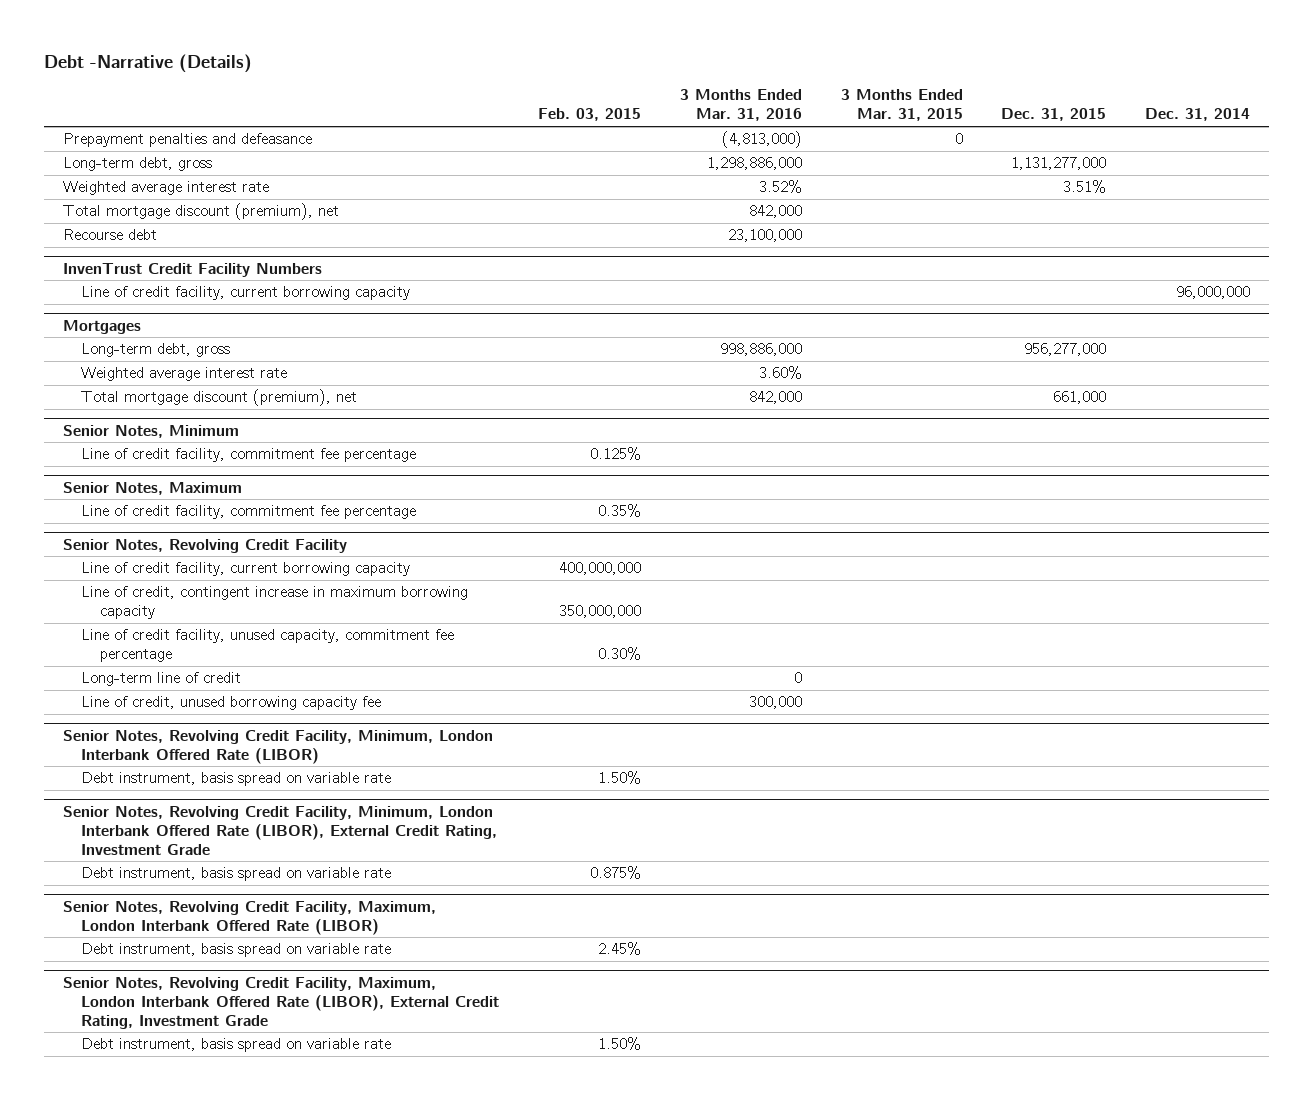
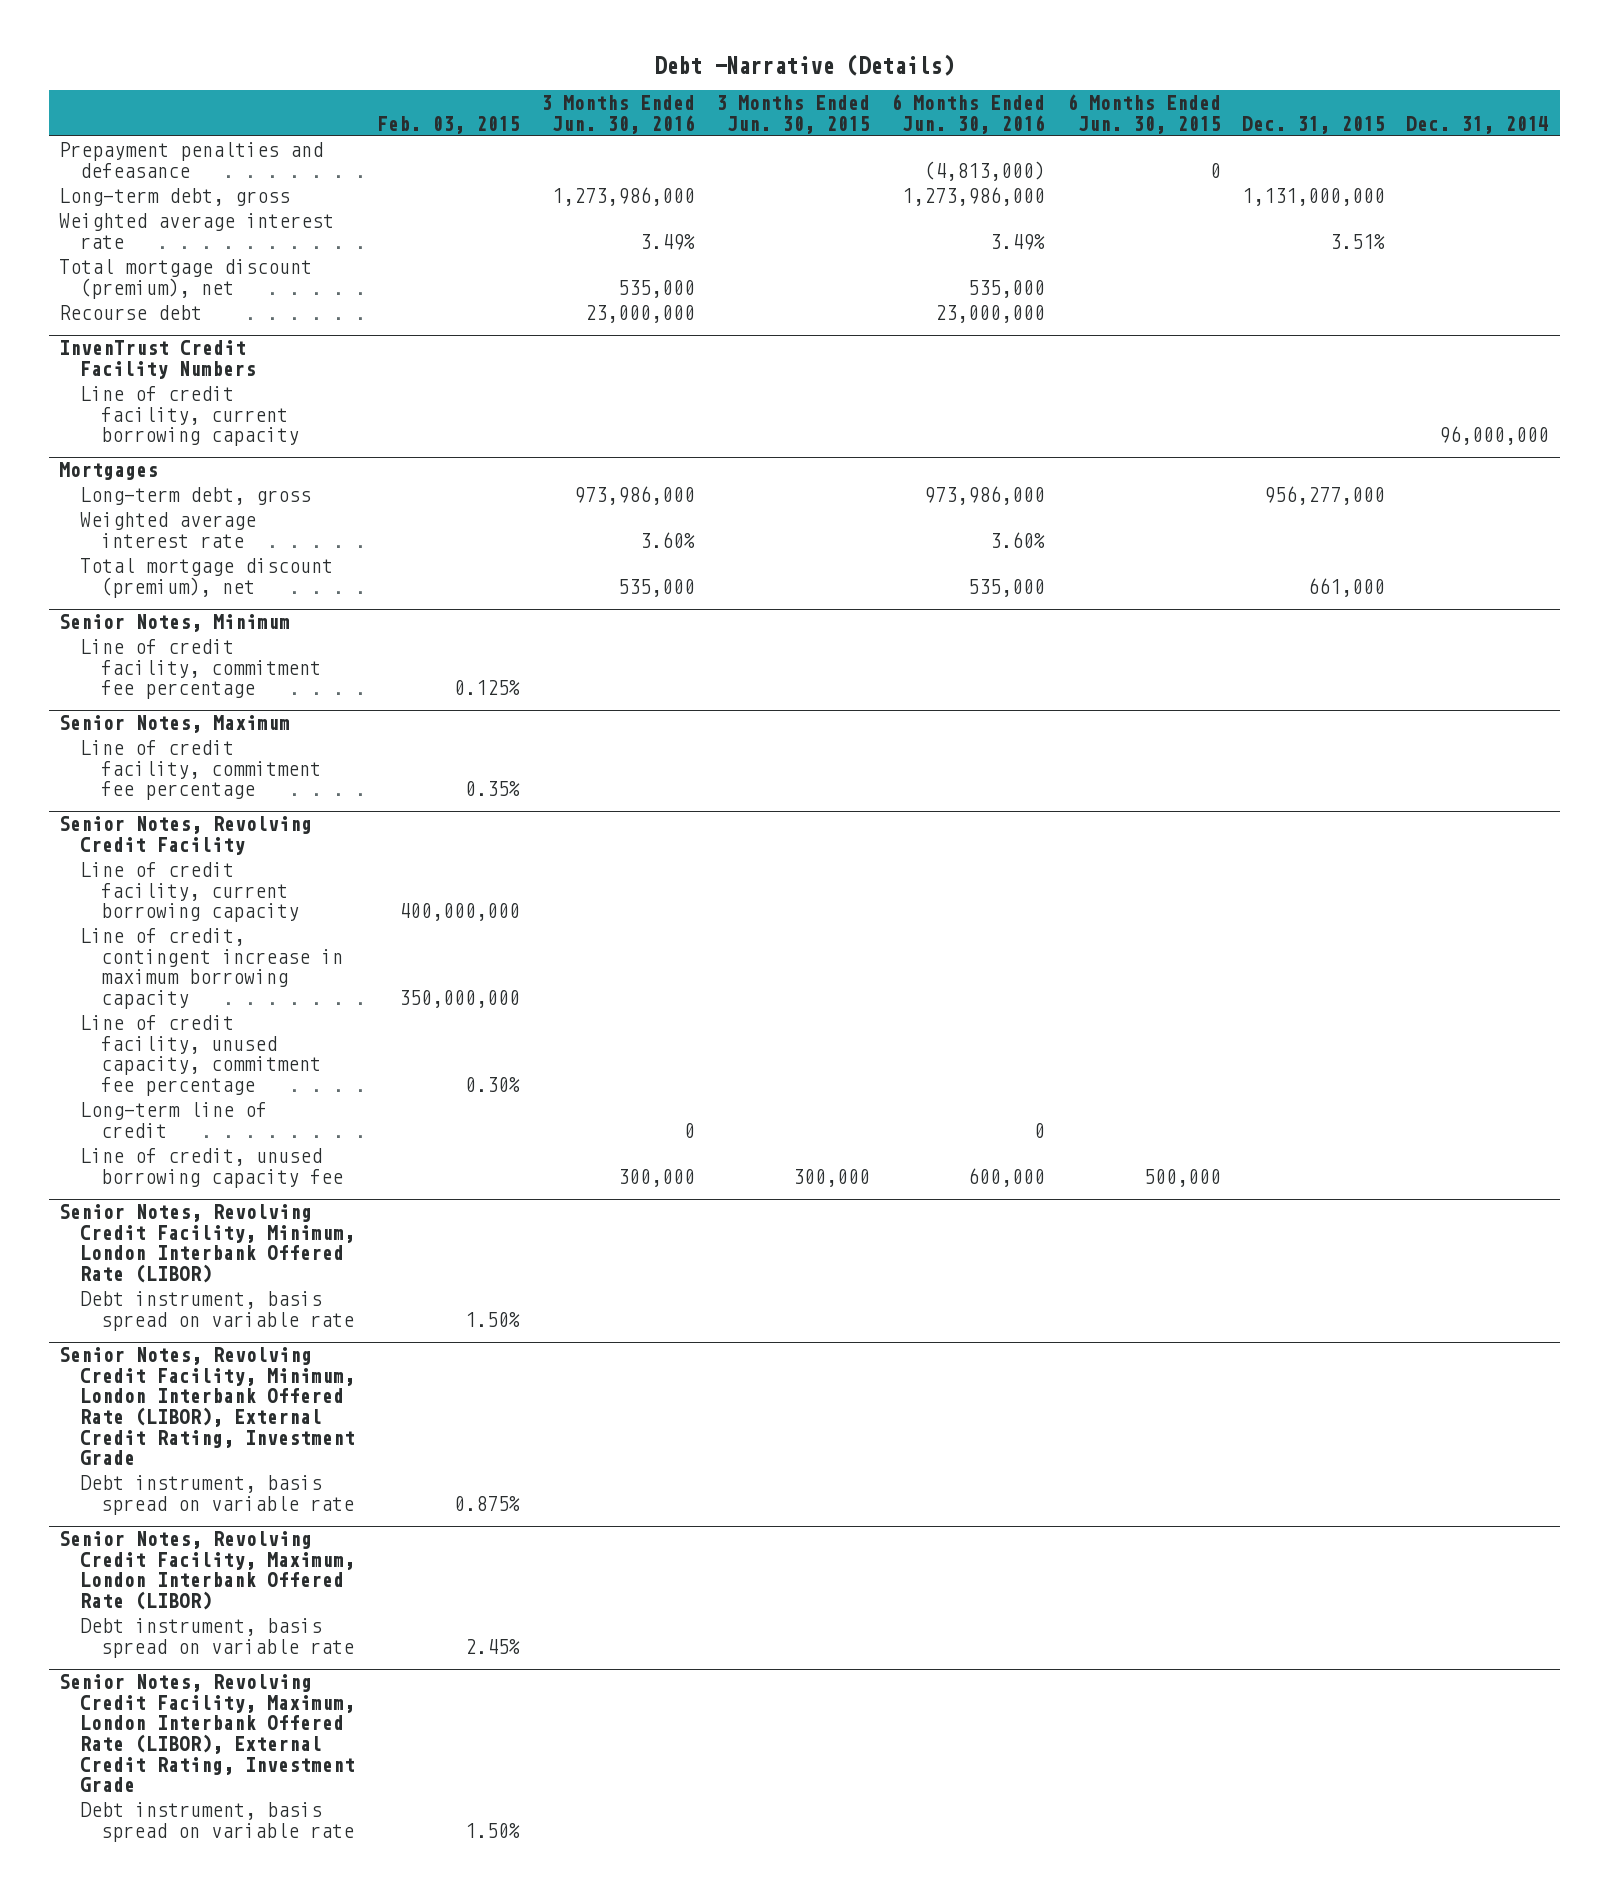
[679,89,802,122] 3 Months Ended Mar. 31, 2016 -> none
[840,89,963,122] 3 Months Ended Mar. 31, 2015 -> none
none -> [540,95,695,134] 3 Months Ended Jun. 30, 2016
none -> [716,95,871,134] 3 Months Ended Jun. 30, 2015
none -> [891,94,1046,134] 6 Months Ended Jun. 30, 2016
none -> [1066,94,1221,134] 6 Months Ended Jun. 30, 2015
[1011,157,1107,171] 1,131,277,000 -> [1241,188,1385,207] 1,131,000,000

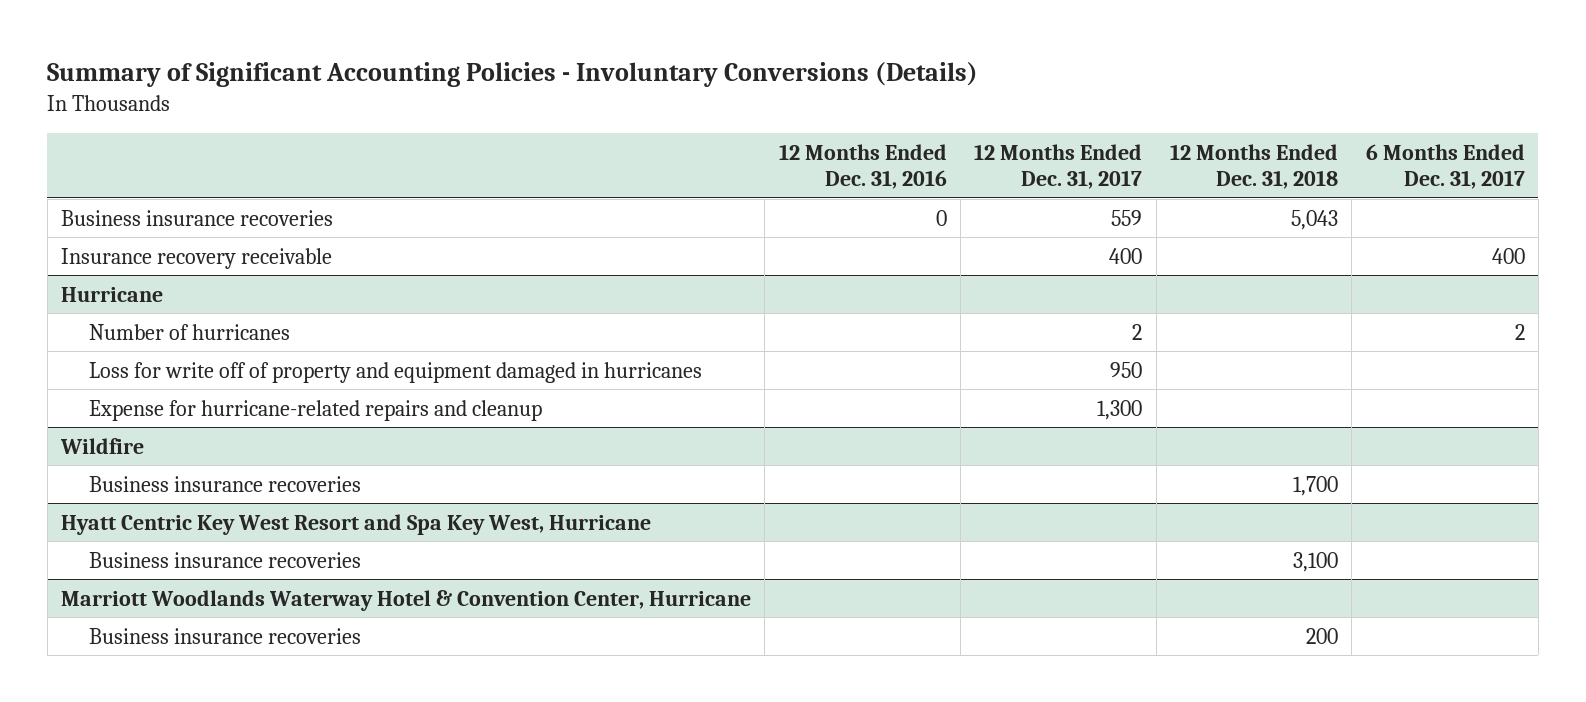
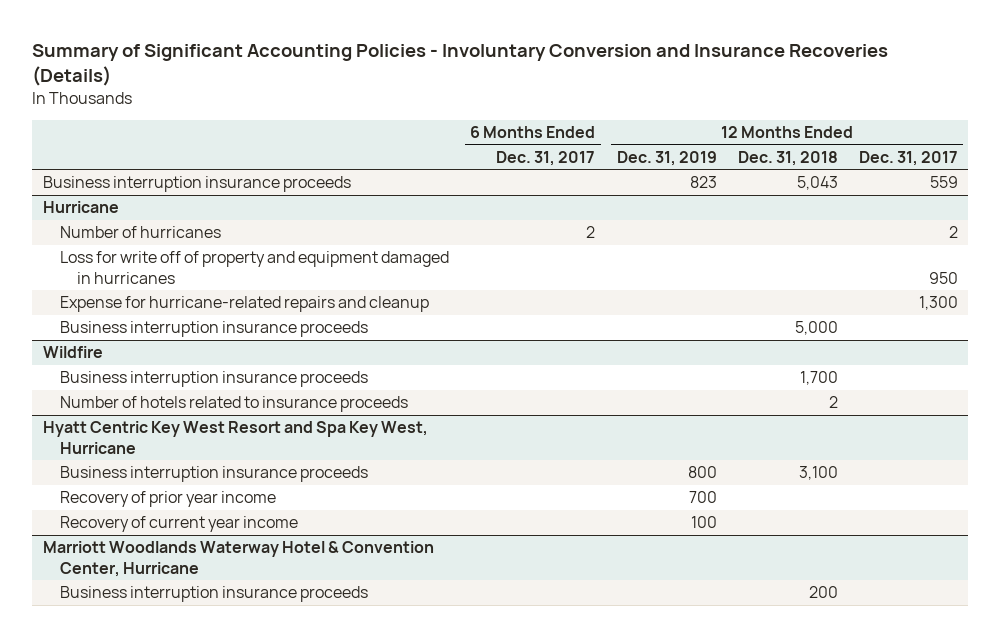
[47,62,979,88] Summary of Significant Accounting Policies - Involuntary Conversions (Details) -> [32,44,889,86] Summary of Significant Accounting Policies - Involuntary Conversion and Insurance Recoveries (Details)
[778,143,947,190] 12 Months Ended Dec. 31, 2016 -> none
none -> [616,150,717,166] Dec. 31, 2019
[61,247,333,269] Insurance recovery receivable -> none
[61,209,334,226] Business insurance recoveries -> [42,176,351,193] Business interruption insurance proceeds
none -> [60,321,369,338] Business interruption insurance proceeds
[89,475,362,492] Business insurance recoveries -> [60,371,369,388] Business interruption insurance proceeds
none -> [60,396,409,413] Number of hotels related to insurance proceeds
[89,551,362,568] Business insurance recoveries -> [60,466,369,483] Business interruption insurance proceeds
none -> [60,491,277,508] Recovery of prior year income
none -> [60,516,299,533] Recovery of current year income
[89,627,362,644] Business insurance recoveries -> [60,586,369,603] Business interruption insurance proceeds

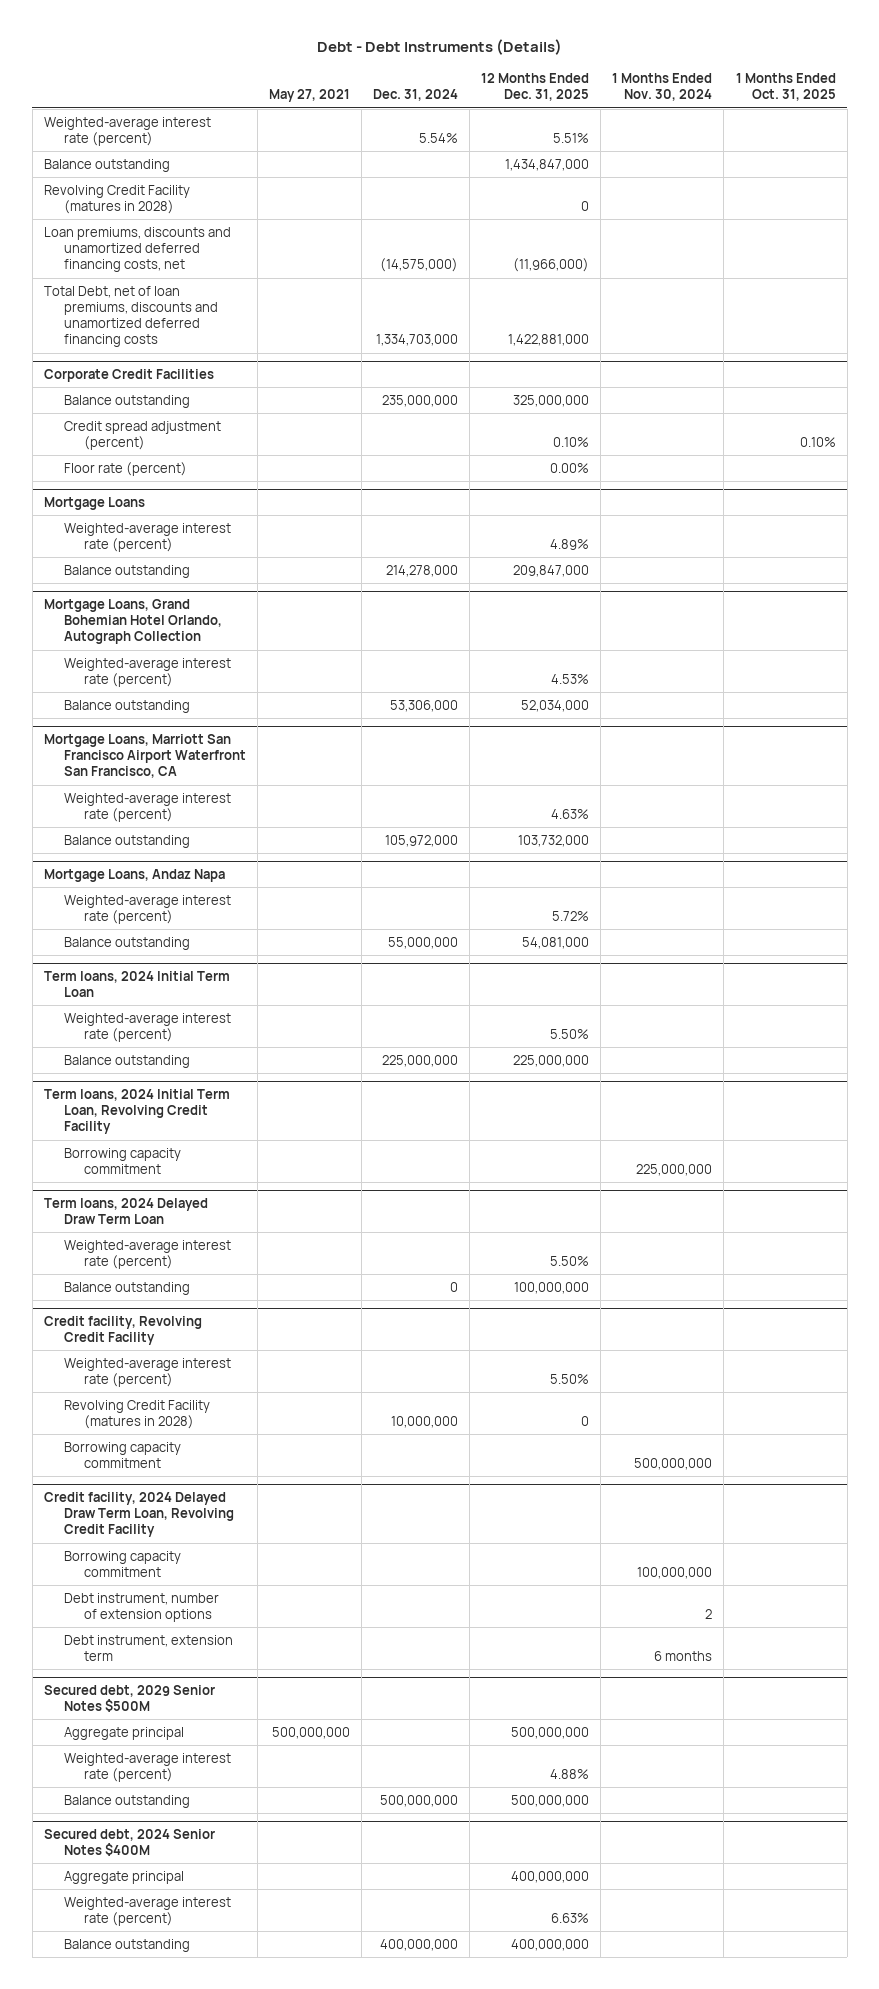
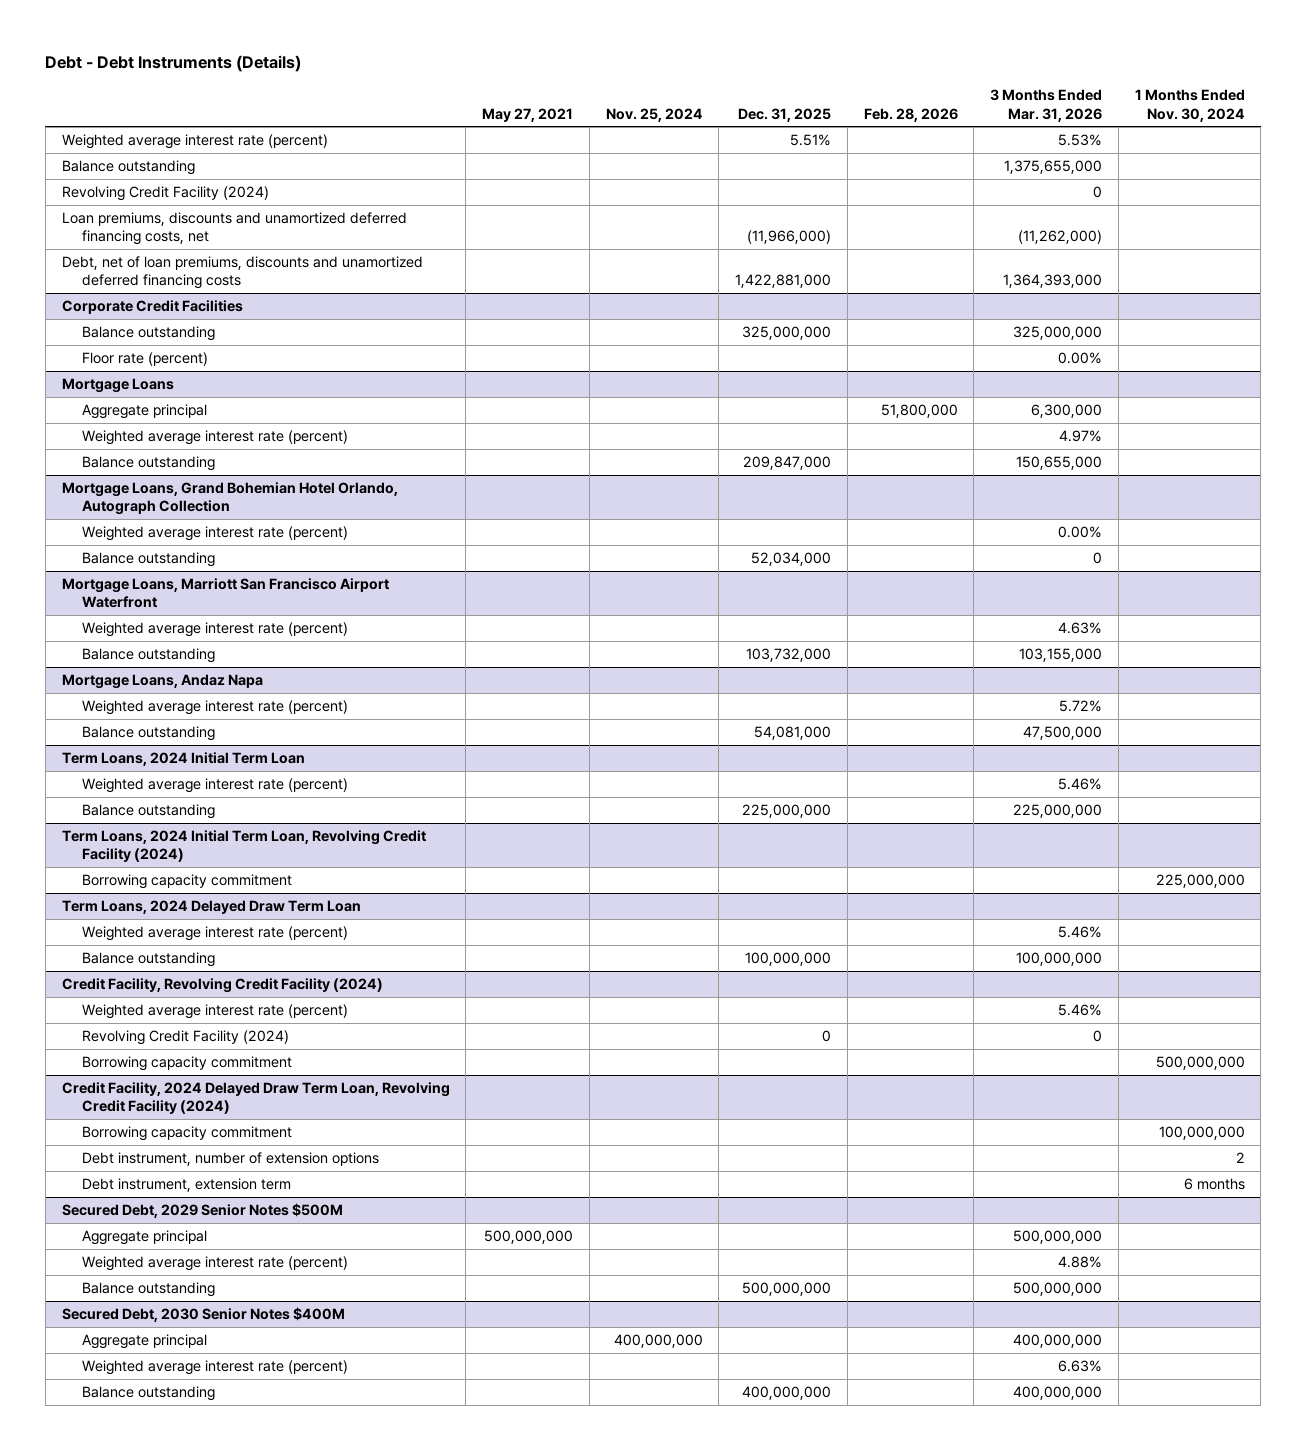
[373,89,459,102] Dec. 31, 2024 -> none
[481,73,590,102] 12 Months Ended Dec. 31, 2025 -> none
[735,73,836,102] 1 Months Ended Oct. 31, 2025 -> none
none -> [605,107,703,122] Nov. 25, 2024
none -> [738,107,832,122] Dec. 31, 2025
none -> [863,107,958,122] Feb. 28, 2026
none -> [990,89,1103,122] 3 Months Ended Mar. 31, 2026
[43,116,211,147] Weighted-average interest rate (percent) -> [61,134,328,150] Weighted average interest rate (percent)
[43,184,190,215] Revolving Credit Facility (matures in 2028) -> [61,186,269,202] Revolving Credit Facility (2024)
[43,285,218,348] Total Debt, net of loan premiums, discounts and unamortized deferred financing costs -> [61,256,423,290] Debt, net of loan premiums, discounts and unamortized deferred financing costs
[63,420,221,451] Credit spread adjustment (percent) -> none
none -> [82,404,208,420] Aggregate principal
[63,522,231,553] Weighted-average interest rate (percent) -> [82,430,349,446] Weighted average interest rate (percent)
[63,657,231,688] Weighted-average interest rate (percent) -> [82,526,349,542] Weighted average interest rate (percent)
[43,733,246,779] Mortgage Loans, Marriott San Francisco Airport Waterfront San Francisco, CA -> [61,578,389,609] Mortgage Loans, Marriott San Francisco Airport Waterfront
[63,792,231,823] Weighted-average interest rate (percent) -> [82,622,349,638] Weighted average interest rate (percent)
[63,894,231,925] Weighted-average interest rate (percent) -> [82,700,349,716] Weighted average interest rate (percent)
[43,970,230,998] Term loans, 2024 Initial Term Loan -> [61,752,305,767] Term Loans, 2024 Initial Term Loan
[63,1012,231,1043] Weighted-average interest rate (percent) -> [82,778,349,794] Weighted average interest rate (percent)
[43,1088,230,1135] Term loans, 2024 Initial Term Loan, Revolving Credit Facility -> [61,830,426,863] Term Loans, 2024 Initial Term Loan, Revolving Credit Facility (2024)
[43,1197,208,1225] Term loans, 2024 Delayed Draw Term Loan -> [61,900,361,915] Term Loans, 2024 Delayed Draw Term Loan
[63,1239,231,1270] Weighted-average interest rate (percent) -> [82,926,349,942] Weighted average interest rate (percent)
[43,1315,202,1346] Credit facility, Revolving Credit Facility -> [61,978,383,994] Credit Facility, Revolving Credit Facility (2024)
[63,1357,231,1388] Weighted-average interest rate (percent) -> [82,1004,349,1020] Weighted average interest rate (percent)
[63,1399,210,1430] Revolving Credit Facility (matures in 2028) -> [82,1030,290,1046] Revolving Credit Facility (2024)
[43,1491,234,1538] Credit facility, 2024 Delayed Draw Term Loan, Revolving Credit Facility -> [61,1082,450,1115] Credit Facility, 2024 Delayed Draw Term Loan, Revolving Credit Facility (2024)
[43,1684,215,1713] Secured debt, 2029 Senior Notes $500M -> [61,1203,343,1219] Secured Debt, 2029 Senior Notes $500M
[63,1752,231,1783] Weighted-average interest rate (percent) -> [82,1256,349,1272] Weighted average interest rate (percent)
[43,1828,215,1857] Secured debt, 2024 Senior Notes $400M -> [61,1307,345,1323] Secured Debt, 2030 Senior Notes $400M
[63,1896,231,1927] Weighted-average interest rate (percent) -> [82,1360,349,1376] Weighted average interest rate (percent)

